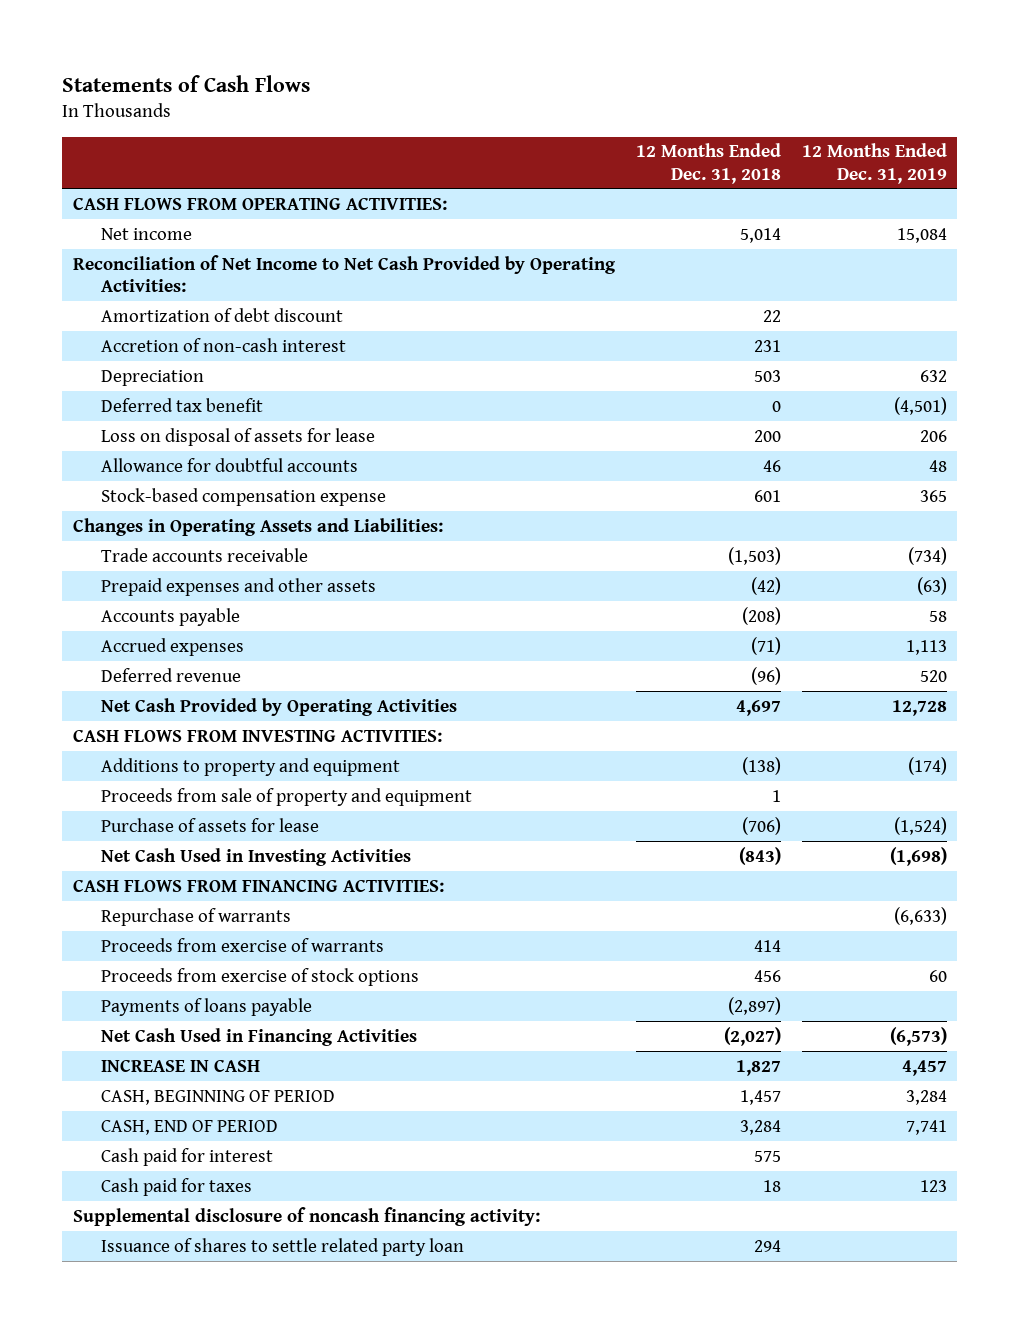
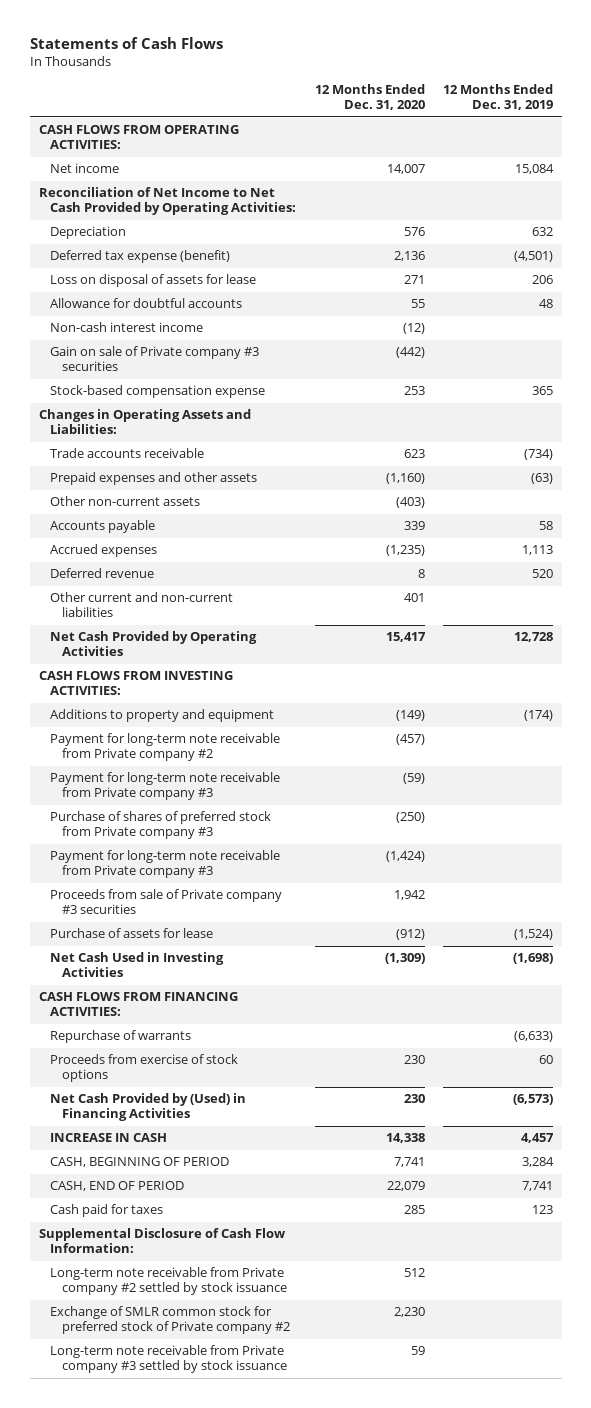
[635,143,781,184] 12 Months Ended Dec. 31, 2018 -> none
none -> [314,84,425,111] 12 Months Ended Dec. 31, 2020
[100,307,343,322] Amortization of debt discount -> none
[100,337,346,352] Accretion of non-cash interest -> none
[100,397,263,412] Deferred tax benefit -> [50,250,231,264] Deferred tax expense (benefit)
none -> [50,322,204,333] Non-cash interest income
none -> [50,346,260,372] Gain on sale of Private company #3 securities
none -> [50,496,201,507] Other non-current assets
none -> [50,592,234,618] Other current and non-current liabilities
[100,787,472,806] Proceeds from sale of property and equipment -> none
none -> [50,733,281,762] Payment for long-term note receivable from Private company #2
none -> [50,772,281,801] Payment for long-term note receivable from Private company #3
none -> [50,811,272,840] Purchase of shares of preferred stock from Private company #3
none -> [50,850,281,879] Payment for long-term note receivable from Private company #3
none -> [50,889,283,915] Proceeds from sale of Private company #3 securities
[100,937,384,952] Proceeds from exercise of warrants -> none
[100,997,312,1016] Payments of loans payable -> none
[100,1027,417,1046] Net Cash Used in Financing Activities -> [50,1093,247,1122] Net Cash Provided by (Used) in Financing Activities
[100,1147,273,1166] Cash paid for interest -> none
[100,1237,464,1256] Issuance of shares to settle related party loan -> none
[72,1206,540,1226] Supplemental disclosure of noncash financing activity: -> [38,1228,285,1254] Supplemental Disclosure of Cash Flow Information:
none -> [50,1267,288,1296] Long-term note receivable from Private company #2 settled by stock issuance
none -> [50,1306,291,1335] Exchange of SMLR common stock for preferred stock of Private company #2
none -> [50,1345,288,1374] Long-term note receivable from Private company #3 settled by stock issuance

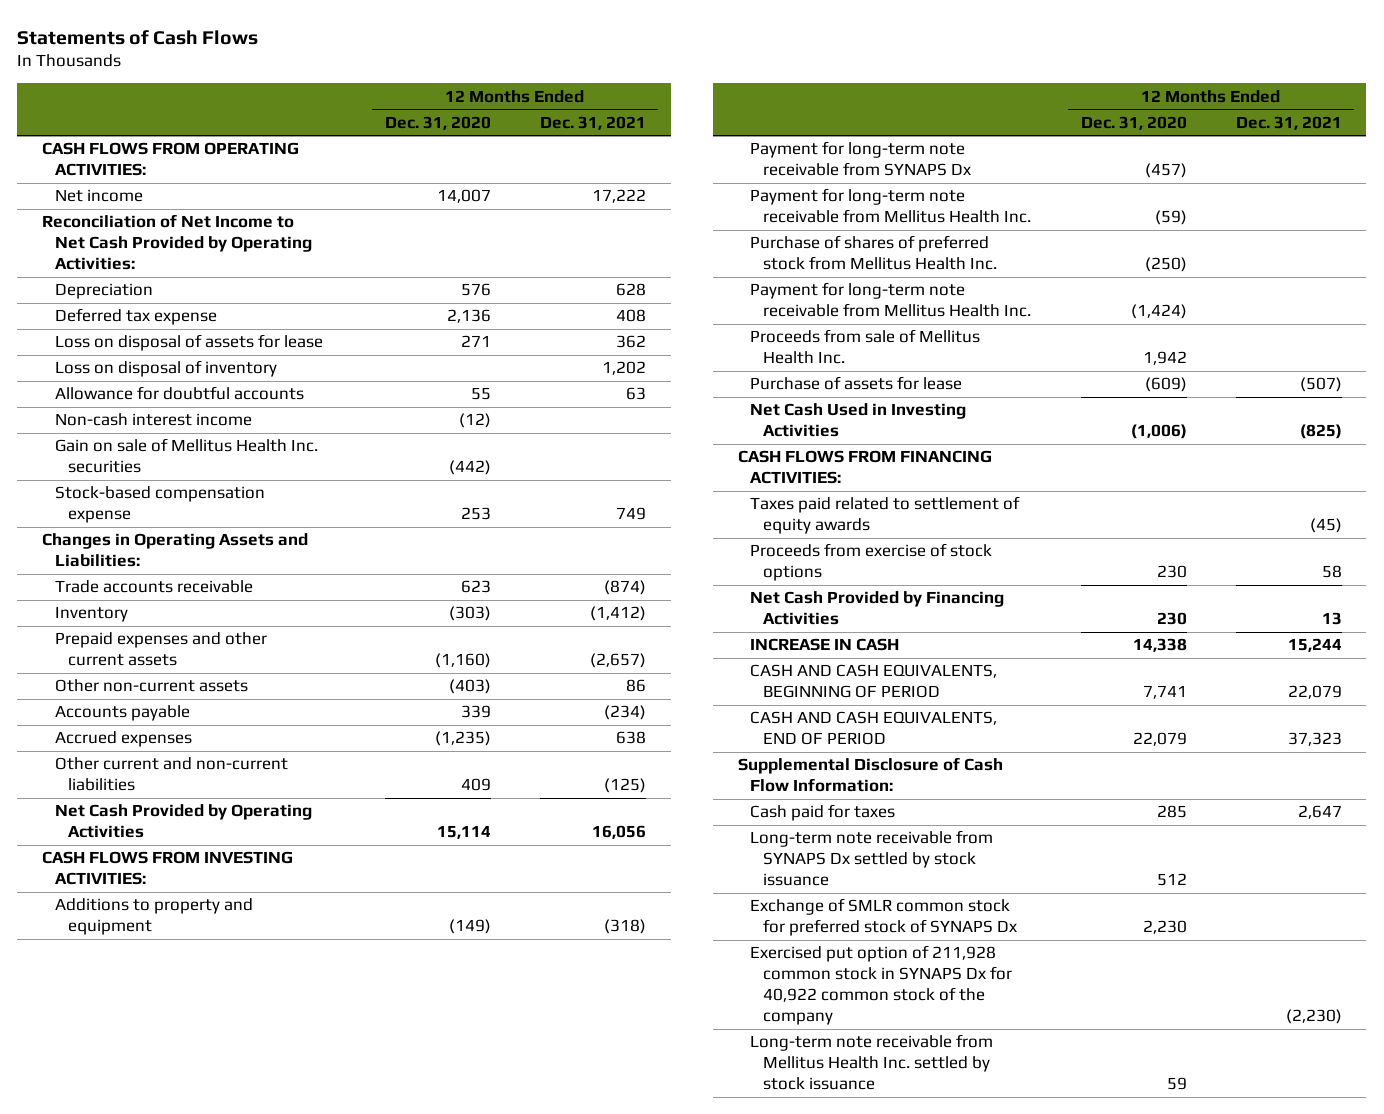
[442,84,553,111] 12 Months Ended Dec. 31, 2019 -> none
none -> [540,115,647,130] Dec. 31, 2021
[50,250,231,264] Deferred tax expense (benefit) -> [54,308,217,326] Deferred tax expense
none -> [54,360,277,378] Loss on disposal of inventory
[50,346,260,372] Gain on sale of Private company #3 securities -> [54,438,318,474] Gain on sale of Mellitus Health Inc. securities
none -> [54,606,128,623] Inventory
[50,472,258,486] Prepaid expenses and other assets -> [54,632,267,667] Prepaid expenses and other current assets
[50,568,155,579] Deferred revenue -> none
[403,593,425,603] 401 -> [460,778,491,792] 409
[385,632,426,643] 15,417 -> [436,825,491,840] 15,114
[50,733,281,762] Payment for long-term note receivable from Private company #2 -> [750,141,972,177] Payment for long-term note receivable from SYNAPS Dx
[50,772,281,801] Payment for long-term note receivable from Private company #3 -> [750,188,1032,224] Payment for long-term note receivable from Mellitus Health Inc.
[50,811,272,840] Purchase of shares of preferred stock from Private company #3 -> [750,235,998,271] Purchase of shares of preferred stock from Mellitus Health Inc.
[50,850,281,879] Payment for long-term note receivable from Private company #3 -> [750,282,1032,318] Payment for long-term note receivable from Mellitus Health Inc.
[50,889,283,915] Proceeds from sale of Private company #3 securities -> [750,329,981,365] Proceeds from sale of Mellitus Health Inc.
[395,929,425,941] (912) -> [1144,377,1187,393] (609)
[384,953,425,965] (1,309) -> [1130,424,1187,440] (1,006)
[50,1030,192,1044] Repurchase of warrants -> none
none -> [750,496,1021,535] Taxes paid related to settlement of equity awards
[50,1093,247,1122] Net Cash Provided by (Used) in Financing Activities -> [750,591,1005,626] Net Cash Provided by Financing Activities
[50,1157,230,1168] CASH, BEGINNING OF PERIOD -> [750,664,998,699] CASH AND CASH EQUIVALENTS, BEGINNING OF PERIOD
[50,1181,185,1192] CASH, END OF PERIOD -> [750,711,998,746] CASH AND CASH EQUIVALENTS, END OF PERIOD
[50,1204,164,1218] Cash paid for taxes -> [750,804,896,822] Cash paid for taxes
[50,1267,288,1296] Long-term note receivable from Private company #2 settled by stock issuance -> [750,830,994,887] Long-term note receivable from SYNAPS Dx settled by stock issuance
[50,1306,291,1335] Exchange of SMLR common stock for preferred stock of Private company #2 -> [750,898,1018,937] Exchange of SMLR common stock for preferred stock of SYNAPS Dx
none -> [750,945,1013,1026] Exercised put option of 211,928 common stock in SYNAPS Dx for 40,922 common stock of the company
[50,1345,288,1374] Long-term note receivable from Private company #3 settled by stock issuance -> [750,1034,994,1091] Long-term note receivable from Mellitus Health Inc. settled by stock issuance

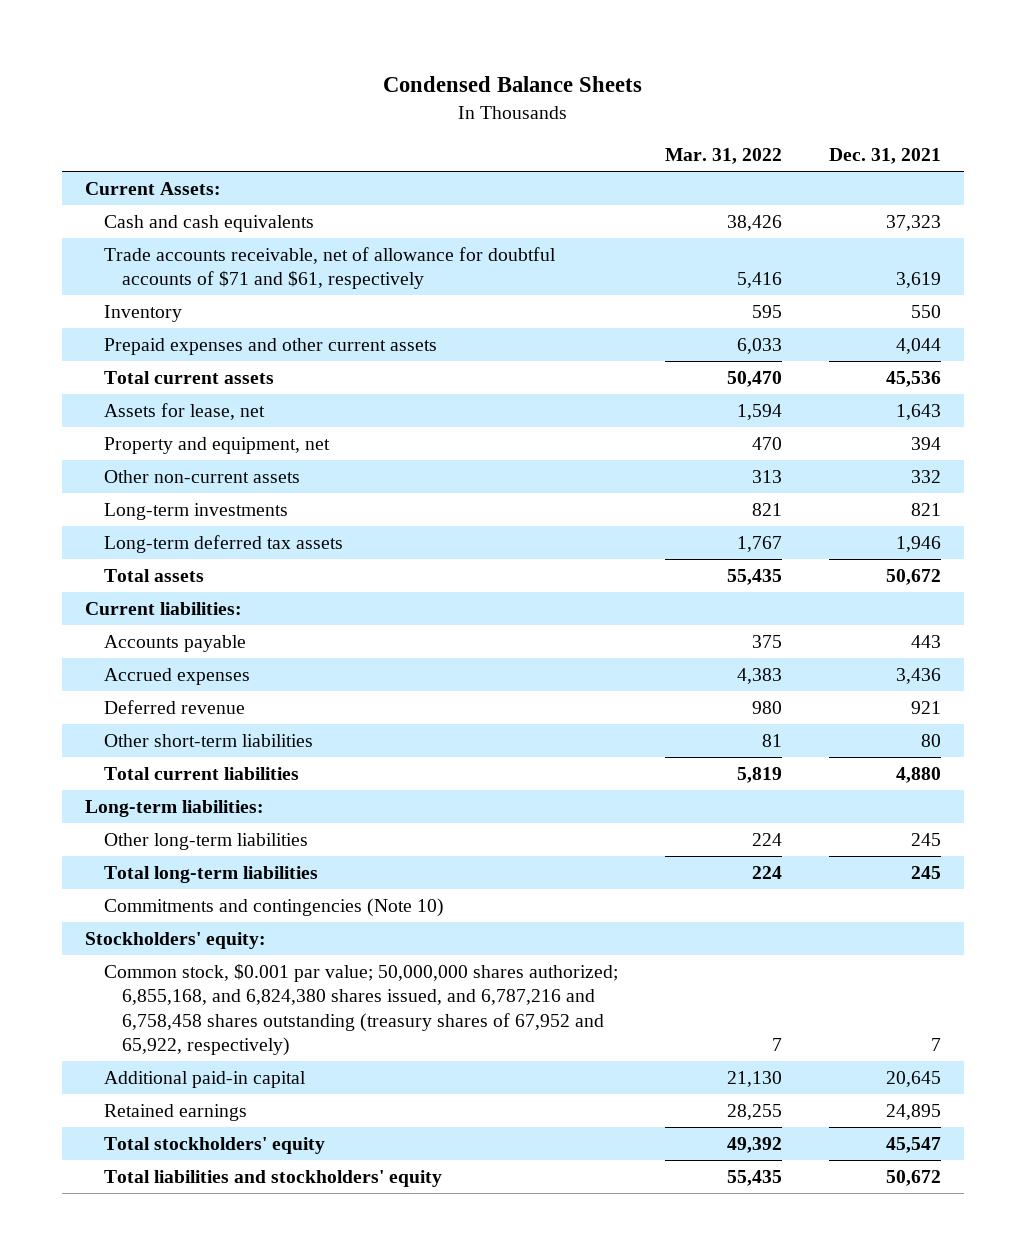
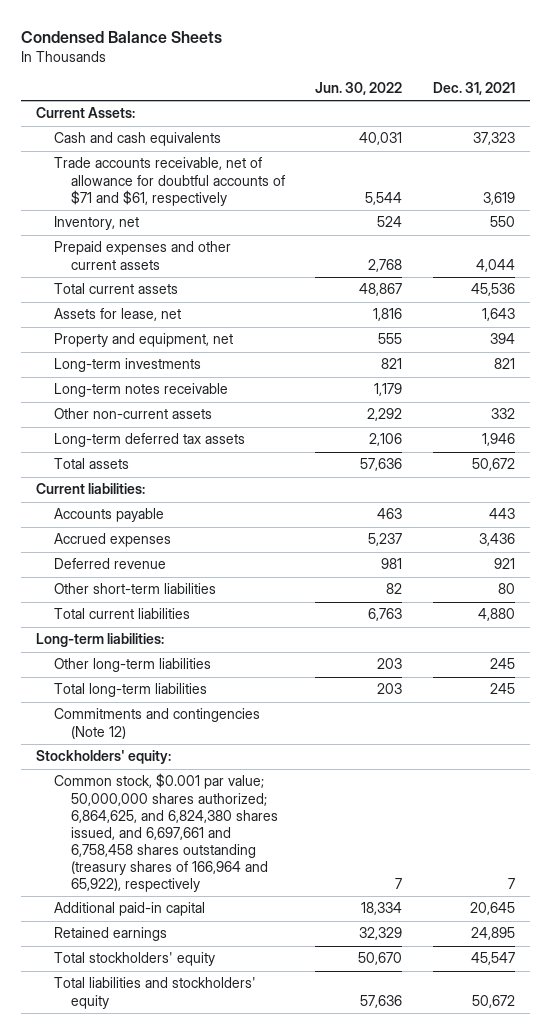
[664,148,782,165] Mar. 31, 2022 -> none
none -> [315,82,403,96] Jun. 30, 2022
[103,304,182,322] Inventory -> [53,216,139,231] Inventory, net
none -> [53,383,228,398] Long-term notes receivable
[103,469,300,483] Other non-current assets -> [53,408,212,420] Other non-current assets
[103,897,444,917] Commitments and contingencies (Note 10) -> [53,708,260,739] Commitments and contingencies (Note 12)
[103,963,618,1057] Common stock, $0.001 par value; 50,000,000 shares authorized; 6,855,168, and 6,824,380 shares issued, and 6,787,216 and 6,758,458 shares outstanding (treasury shares of 67,952 and 65,922, respectively) -> [53,773,278,893] Common stock, $0.001 par value; 50,000,000 shares authorized; 6,864,625, and 6,824,380 shares issued, and 6,697,661 and 6,758,458 shares outstanding (treasury shares of 166,964 and 65,922), respectively

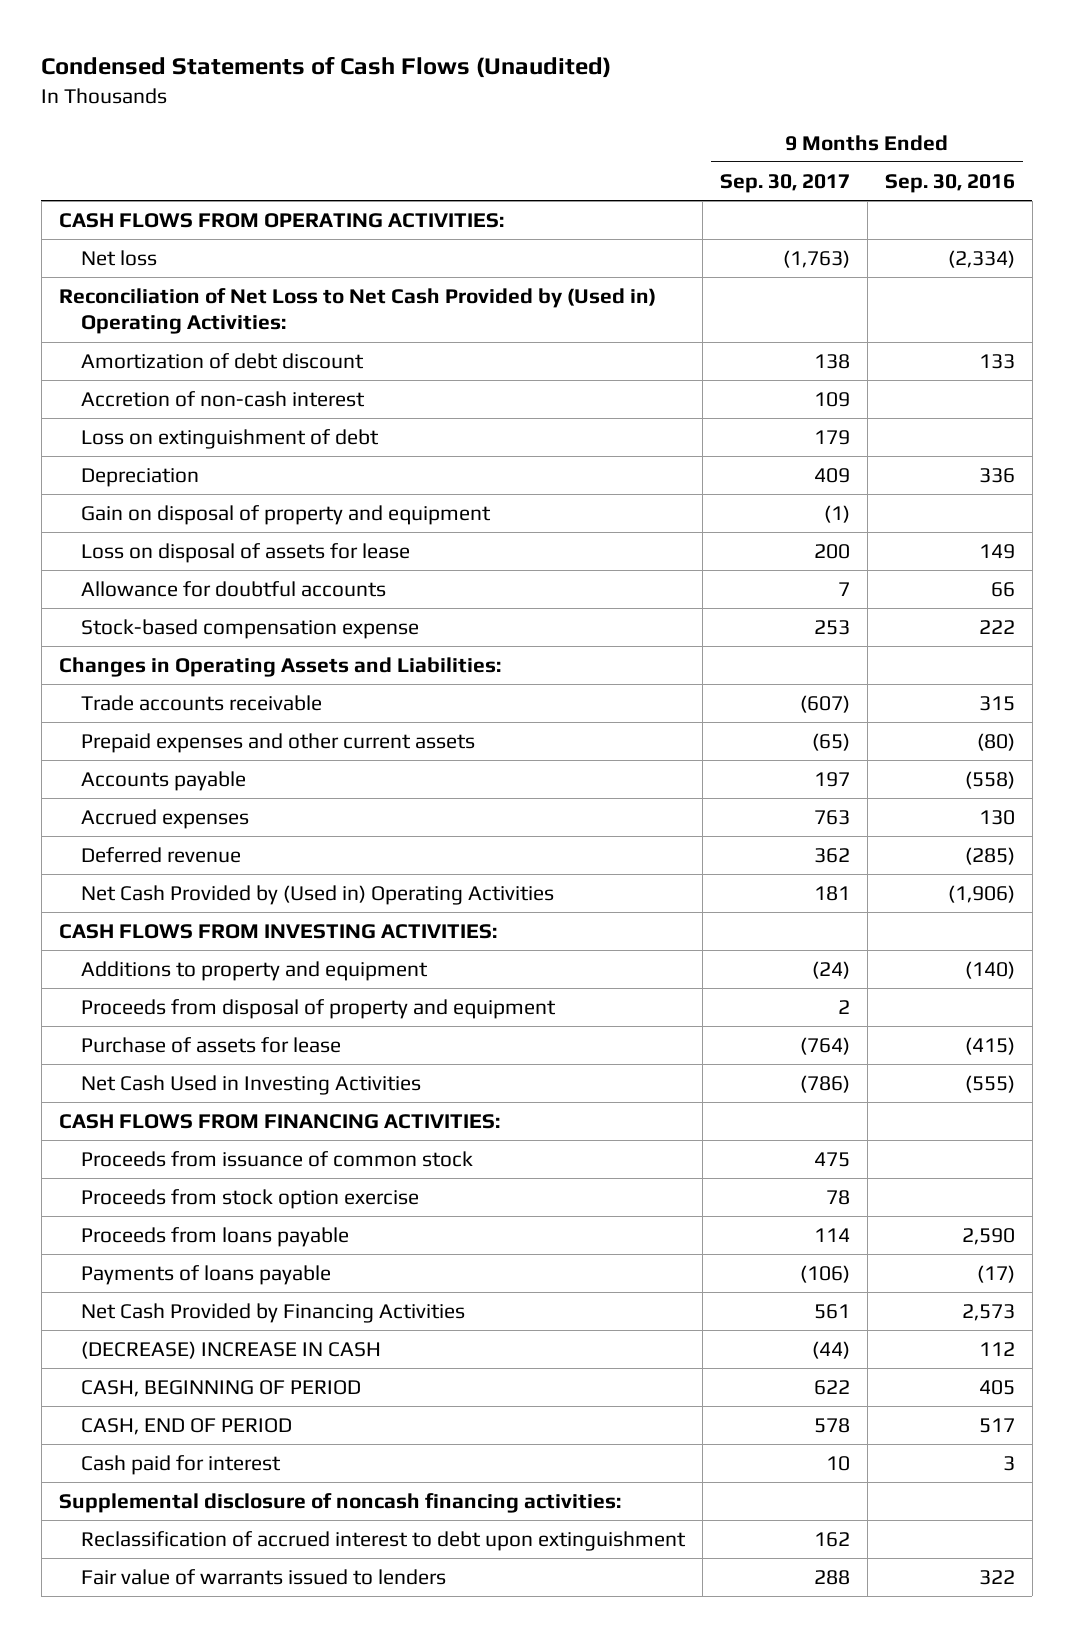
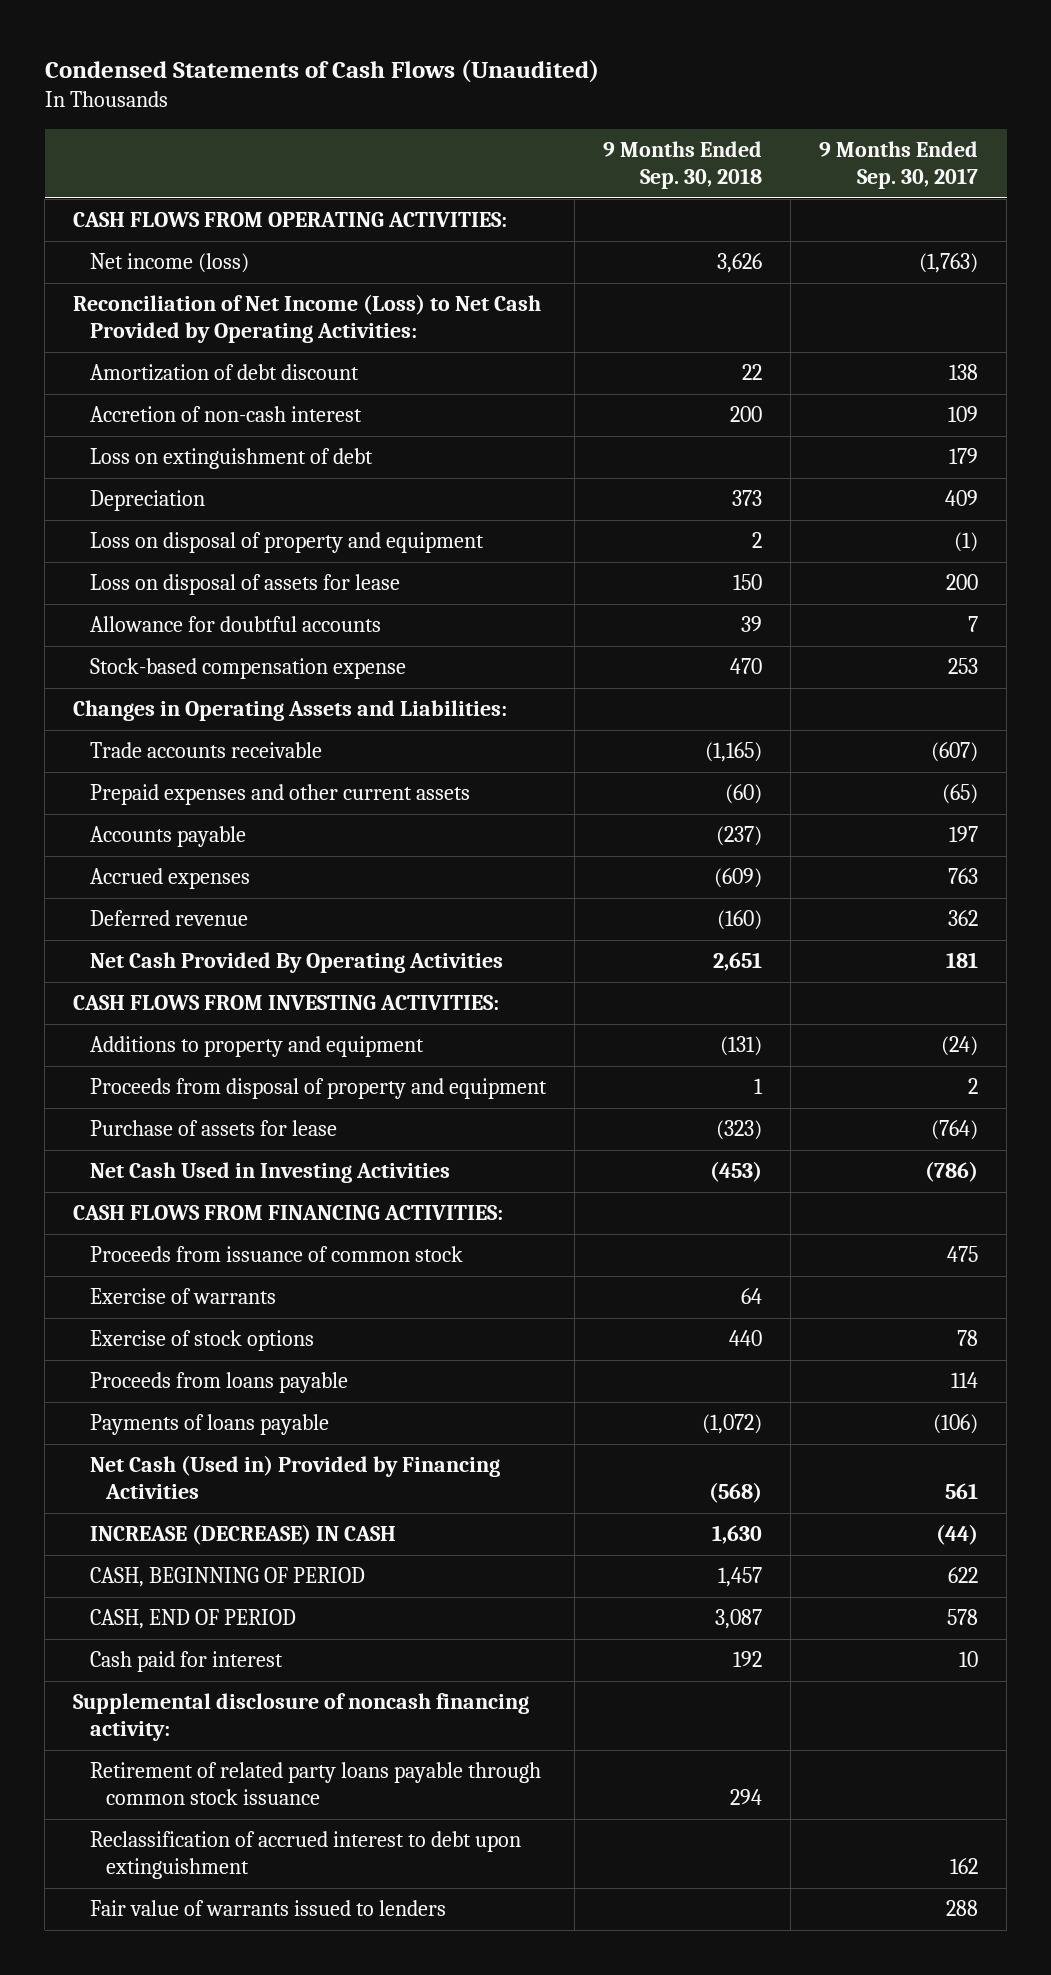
[884,173,1015,193] Sep. 30, 2016 -> none
none -> [602,140,762,189] 9 Months Ended Sep. 30, 2018
[81,250,158,267] Net loss -> [89,253,249,274] Net income (loss)
[58,288,656,335] Reconciliation of Net Loss to Net Cash Provided by (Used in) Operating Activities: -> [73,294,542,344] Reconciliation of Net Income (Loss) to Net Cash Provided by Operating Activities:
[81,505,492,526] Gain on disposal of property and equipment -> [89,532,484,554] Loss on disposal of property and equipment
[81,885,555,906] Net Cash Provided by (Used in) Operating Activities -> [89,952,503,974] Net Cash Provided By Operating Activities
none -> [89,1288,276,1305] Exercise of warrants
[81,1189,420,1210] Proceeds from stock option exercise -> [89,1330,314,1352] Exercise of stock options
[81,1303,466,1324] Net Cash Provided by Financing Activities -> [89,1455,500,1500] Net Cash (Used in) Provided by Financing Activities
[81,1341,382,1360] (DECREASE) INCREASE IN CASH -> [89,1524,396,1546] INCREASE (DECREASE) IN CASH
[58,1493,621,1514] Supplemental disclosure of noncash financing activities: -> [73,1693,530,1742] Supplemental disclosure of noncash financing activity:
none -> [89,1762,541,1806] Retirement of related party loans payable through common stock issuance

